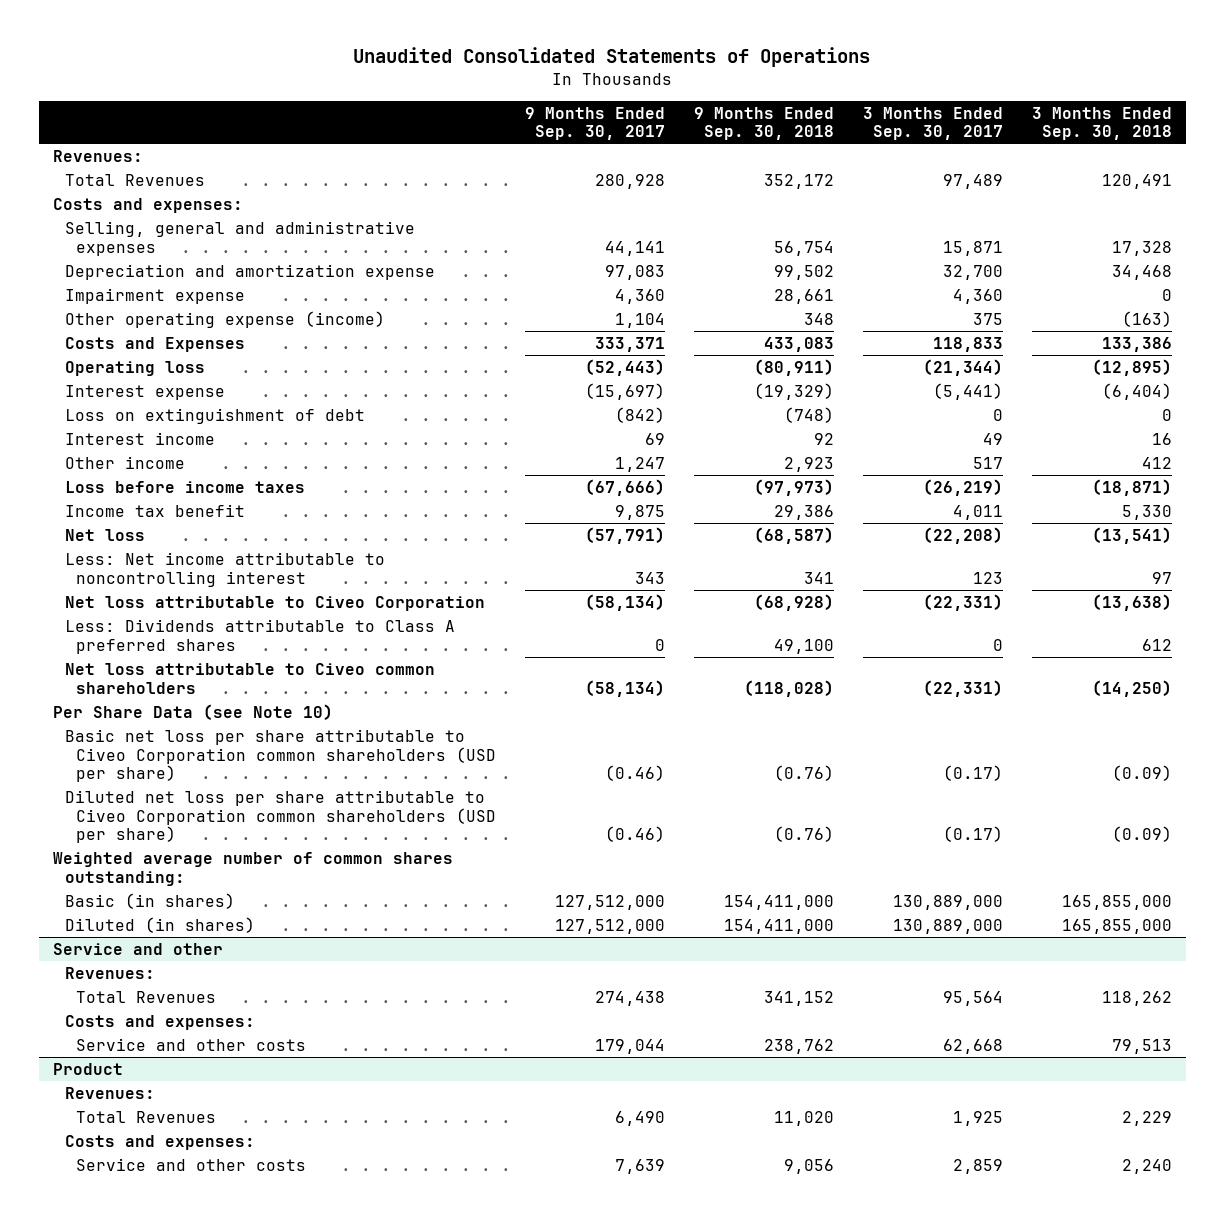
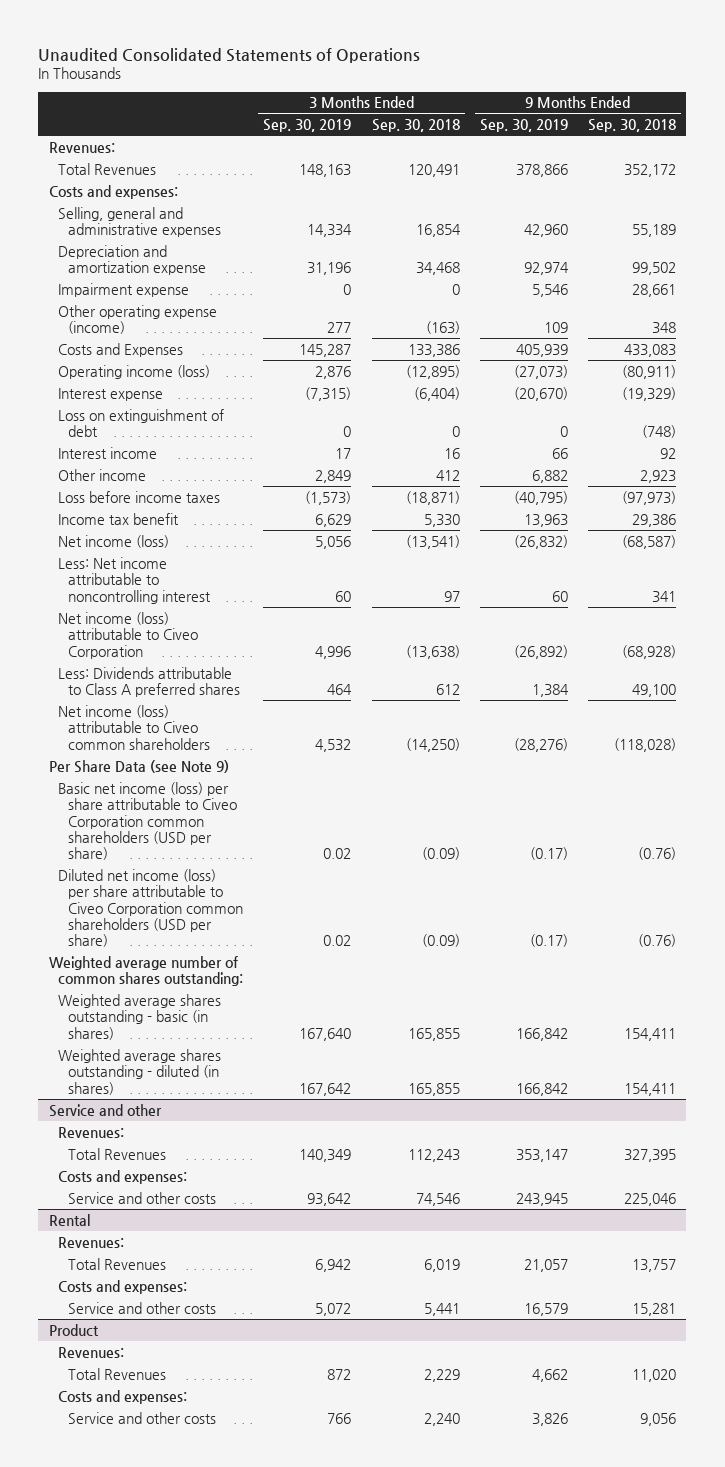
[525,106,666,141] 9 Months Ended Sep. 30, 2017 -> none
[862,106,1003,141] 3 Months Ended Sep. 30, 2017 -> none
none -> [263,119,352,133] Sep. 30, 2019
none -> [480,119,569,133] Sep. 30, 2019
[773,240,834,256] 56,754 -> [632,224,677,238] 55,189
[1111,240,1172,256] 17,328 -> [415,224,461,238] 16,854
[64,360,205,376] Operating loss -> [58,364,211,379] Operating income (loss)
[64,528,145,541] Net loss -> [58,534,170,548] Net income (loss)
[64,595,485,611] Net loss attributable to Civeo Corporation -> [58,611,198,659] Net income (loss) attributable to Civeo Corporation
[64,662,435,694] Net loss attributable to Civeo common shareholders -> [58,704,210,750] Net income (loss) attributable to Civeo common shareholders
[52,703,333,720] Per Share Data (see Note 10) -> [48,759,229,773] Per Share Data (see Note 9)
[64,728,497,783] Basic net loss per share attributable to Civeo Corporation common shareholders (USD per share) -> [58,781,237,861] Basic net income (loss) per share attributable to Civeo Corporation common shareholders (USD per share)
[64,789,497,844] Diluted net loss per share attributable to Civeo Corporation common shareholders (USD per share) -> [58,868,243,948] Diluted net income (loss) per share attributable to Civeo Corporation common shareholders (USD per share)
[64,892,235,909] Basic (in shares) -> [58,993,222,1040] Weighted average shares outstanding - basic (in shares)
[723,894,834,910] 154,411,000 -> [624,1027,677,1041] 154,411
[1061,894,1172,910] 165,855,000 -> [407,1027,460,1041] 165,855
[64,916,255,933] Diluted (in shares) -> [58,1048,222,1095] Weighted average shares outstanding - diluted (in shares)
[723,918,834,934] 154,411,000 -> [624,1082,677,1096] 154,411
[1061,918,1172,934] 165,855,000 -> [407,1082,460,1096] 165,855
[763,990,834,1006] 341,152 -> [624,1148,677,1162] 327,395
[1101,990,1172,1006] 118,262 -> [407,1148,460,1162] 112,243
[763,1038,834,1054] 238,762 -> [624,1192,677,1206] 225,046
[1111,1038,1172,1054] 79,513 -> [415,1192,460,1206] 74,546
none -> [48,1213,90,1226] Rental
none -> [58,1236,125,1248] Revenues:
none -> [67,1257,166,1270] Total Revenues
none -> [58,1279,188,1294] Costs and expenses:
none -> [67,1301,216,1314] Service and other costs

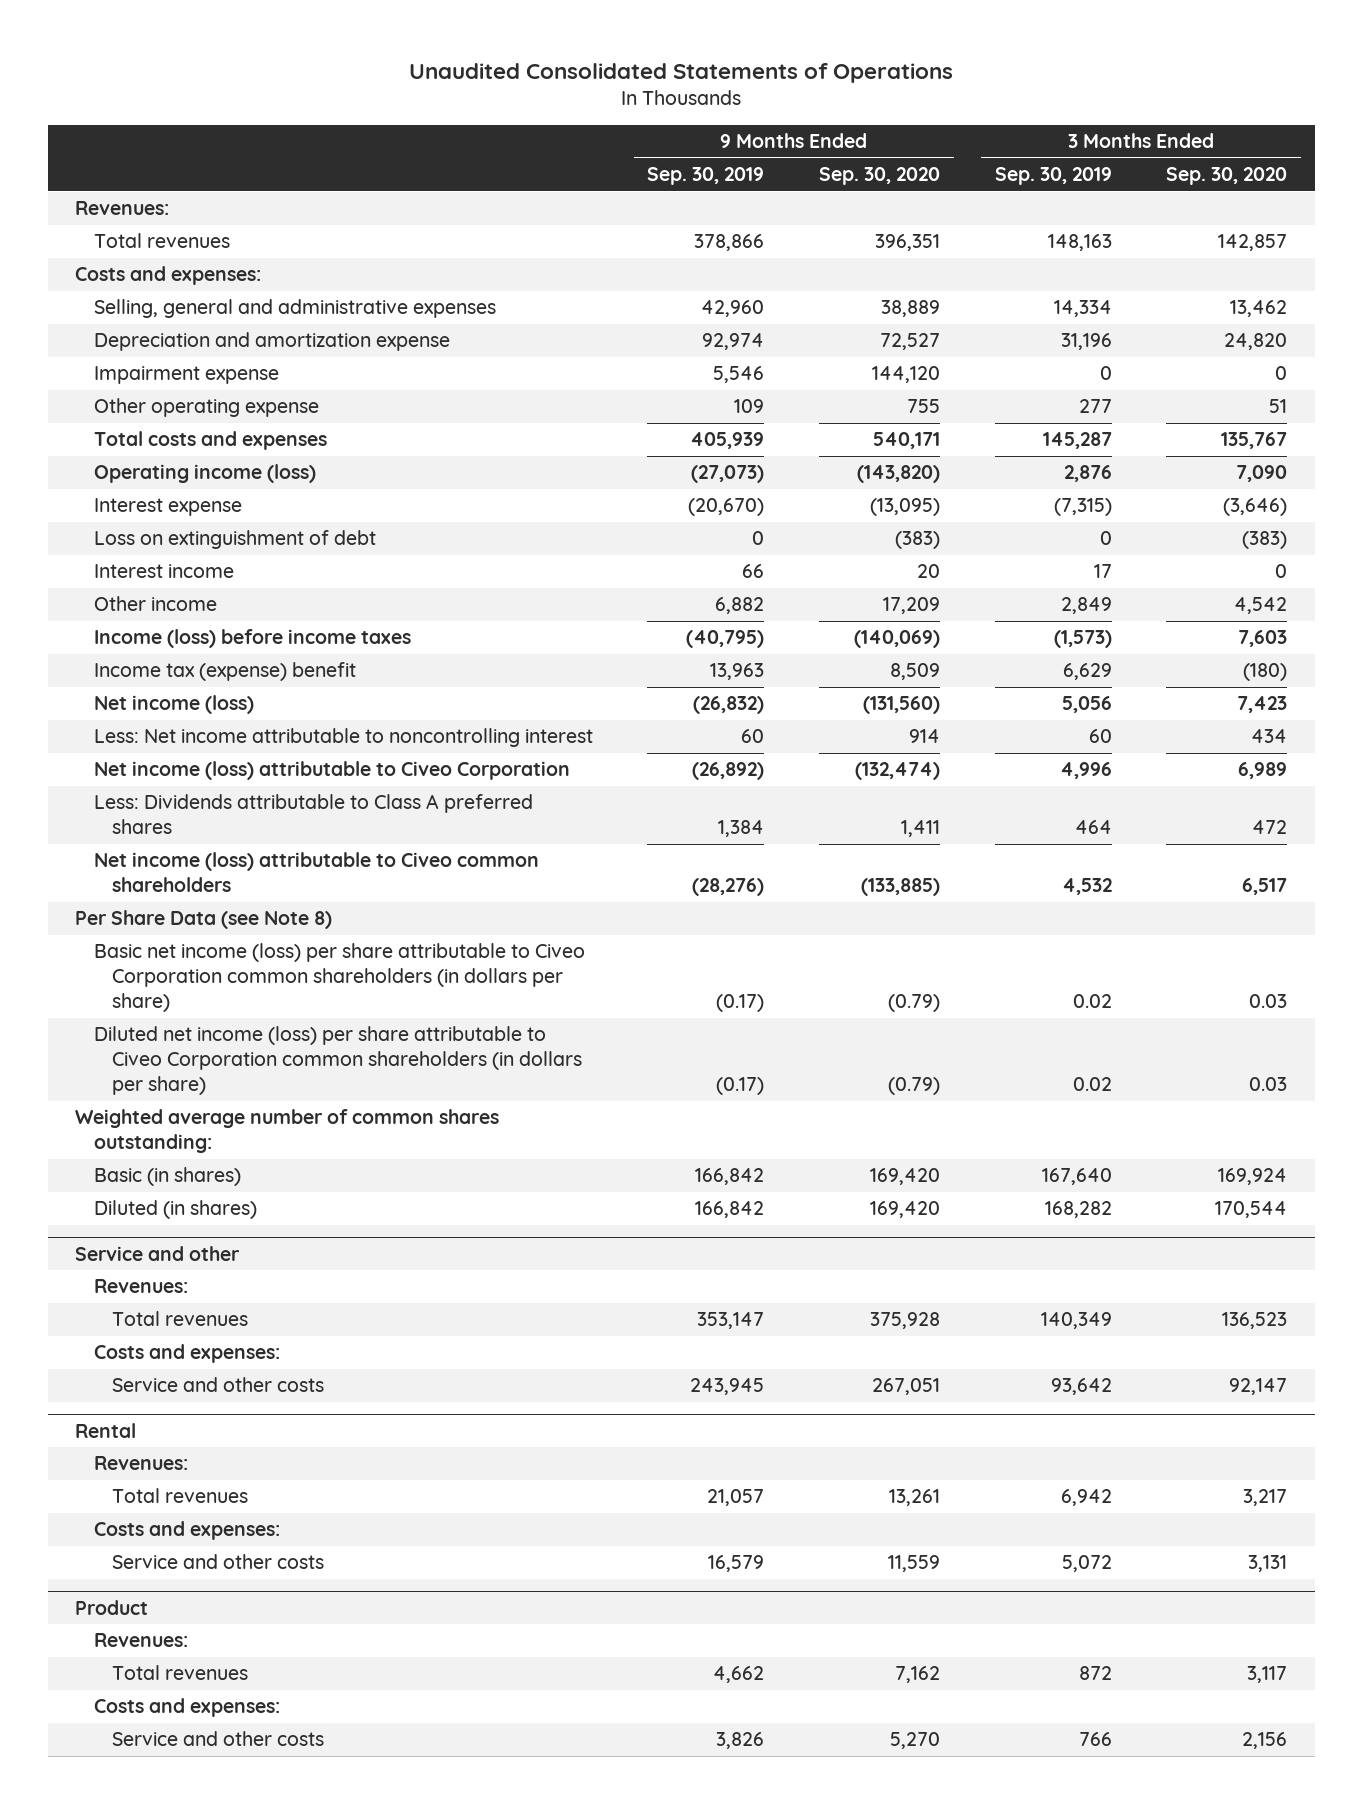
[371,119,460,133] Sep. 30, 2018 -> none
[588,119,677,133] Sep. 30, 2018 -> none
none -> [818,167,940,186] Sep. 30, 2020
none -> [1166,167,1288,186] Sep. 30, 2020
[58,162,157,175] Total Revenues -> [93,233,230,249] Total revenues
[58,304,218,335] Other operating expense (income) -> [93,398,319,418] Other operating expense
[58,342,184,357] Costs and Expenses -> [93,431,327,451] Total costs and expenses
[58,490,221,503] Loss before income taxes -> [93,629,411,649] Income (loss) before income taxes
[58,512,180,525] Income tax benefit -> [93,662,356,682] Income tax (expense) benefit
[48,759,229,773] Per Share Data (see Note 9) -> [75,910,333,930] Per Share Data (see Note 8)
[58,781,237,861] Basic net income (loss) per share attributable to Civeo Corporation common shareholders (USD per share) -> [93,943,585,1013] Basic net income (loss) per share attributable to Civeo Corporation common shareholders (in dollars per share)
[58,868,243,948] Diluted net income (loss) per share attributable to Civeo Corporation common shareholders (USD per share) -> [93,1026,582,1096] Diluted net income (loss) per share attributable to Civeo Corporation common shareholders (in dollars per share)
[58,993,222,1040] Weighted average shares outstanding - basic (in shares) -> [93,1167,241,1187] Basic (in shares)
[58,1048,222,1095] Weighted average shares outstanding - diluted (in shares) -> [93,1200,257,1220] Diluted (in shares)
[299,1082,352,1096] 167,642 -> [1044,1201,1112,1219] 168,282
[67,1147,166,1160] Total Revenues -> [111,1311,248,1327] Total revenues
[67,1257,166,1270] Total Revenues -> [111,1488,248,1504] Total revenues
[67,1367,166,1380] Total Revenues -> [111,1665,248,1681] Total revenues

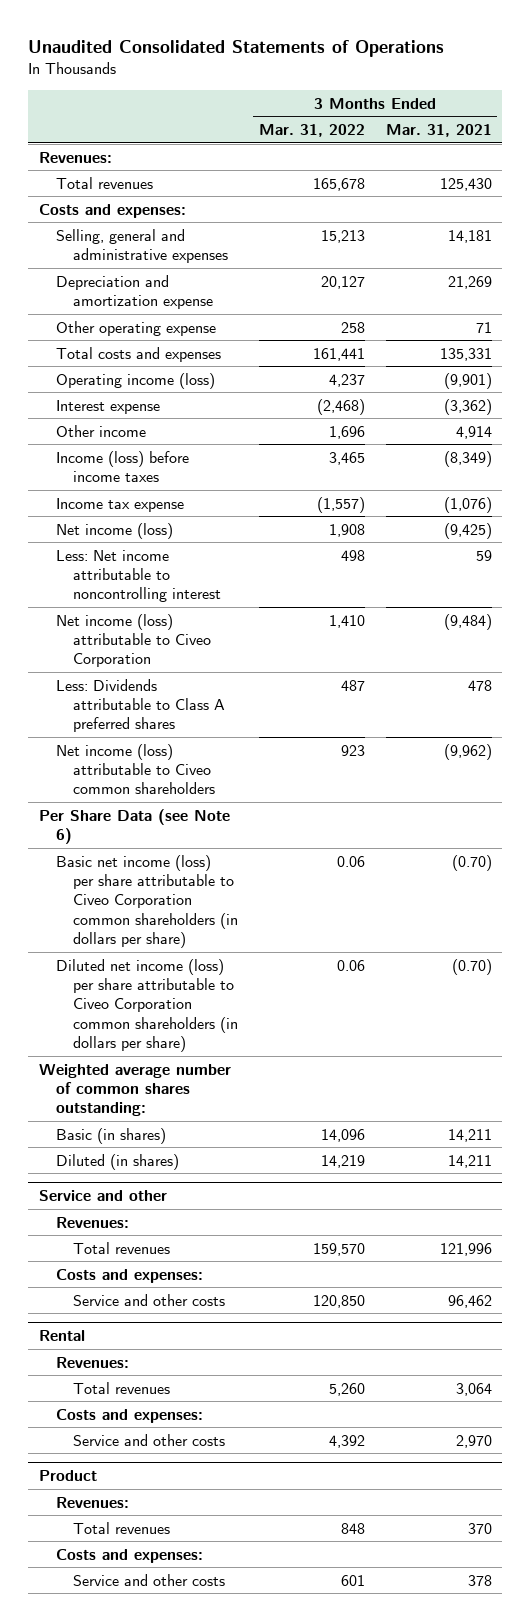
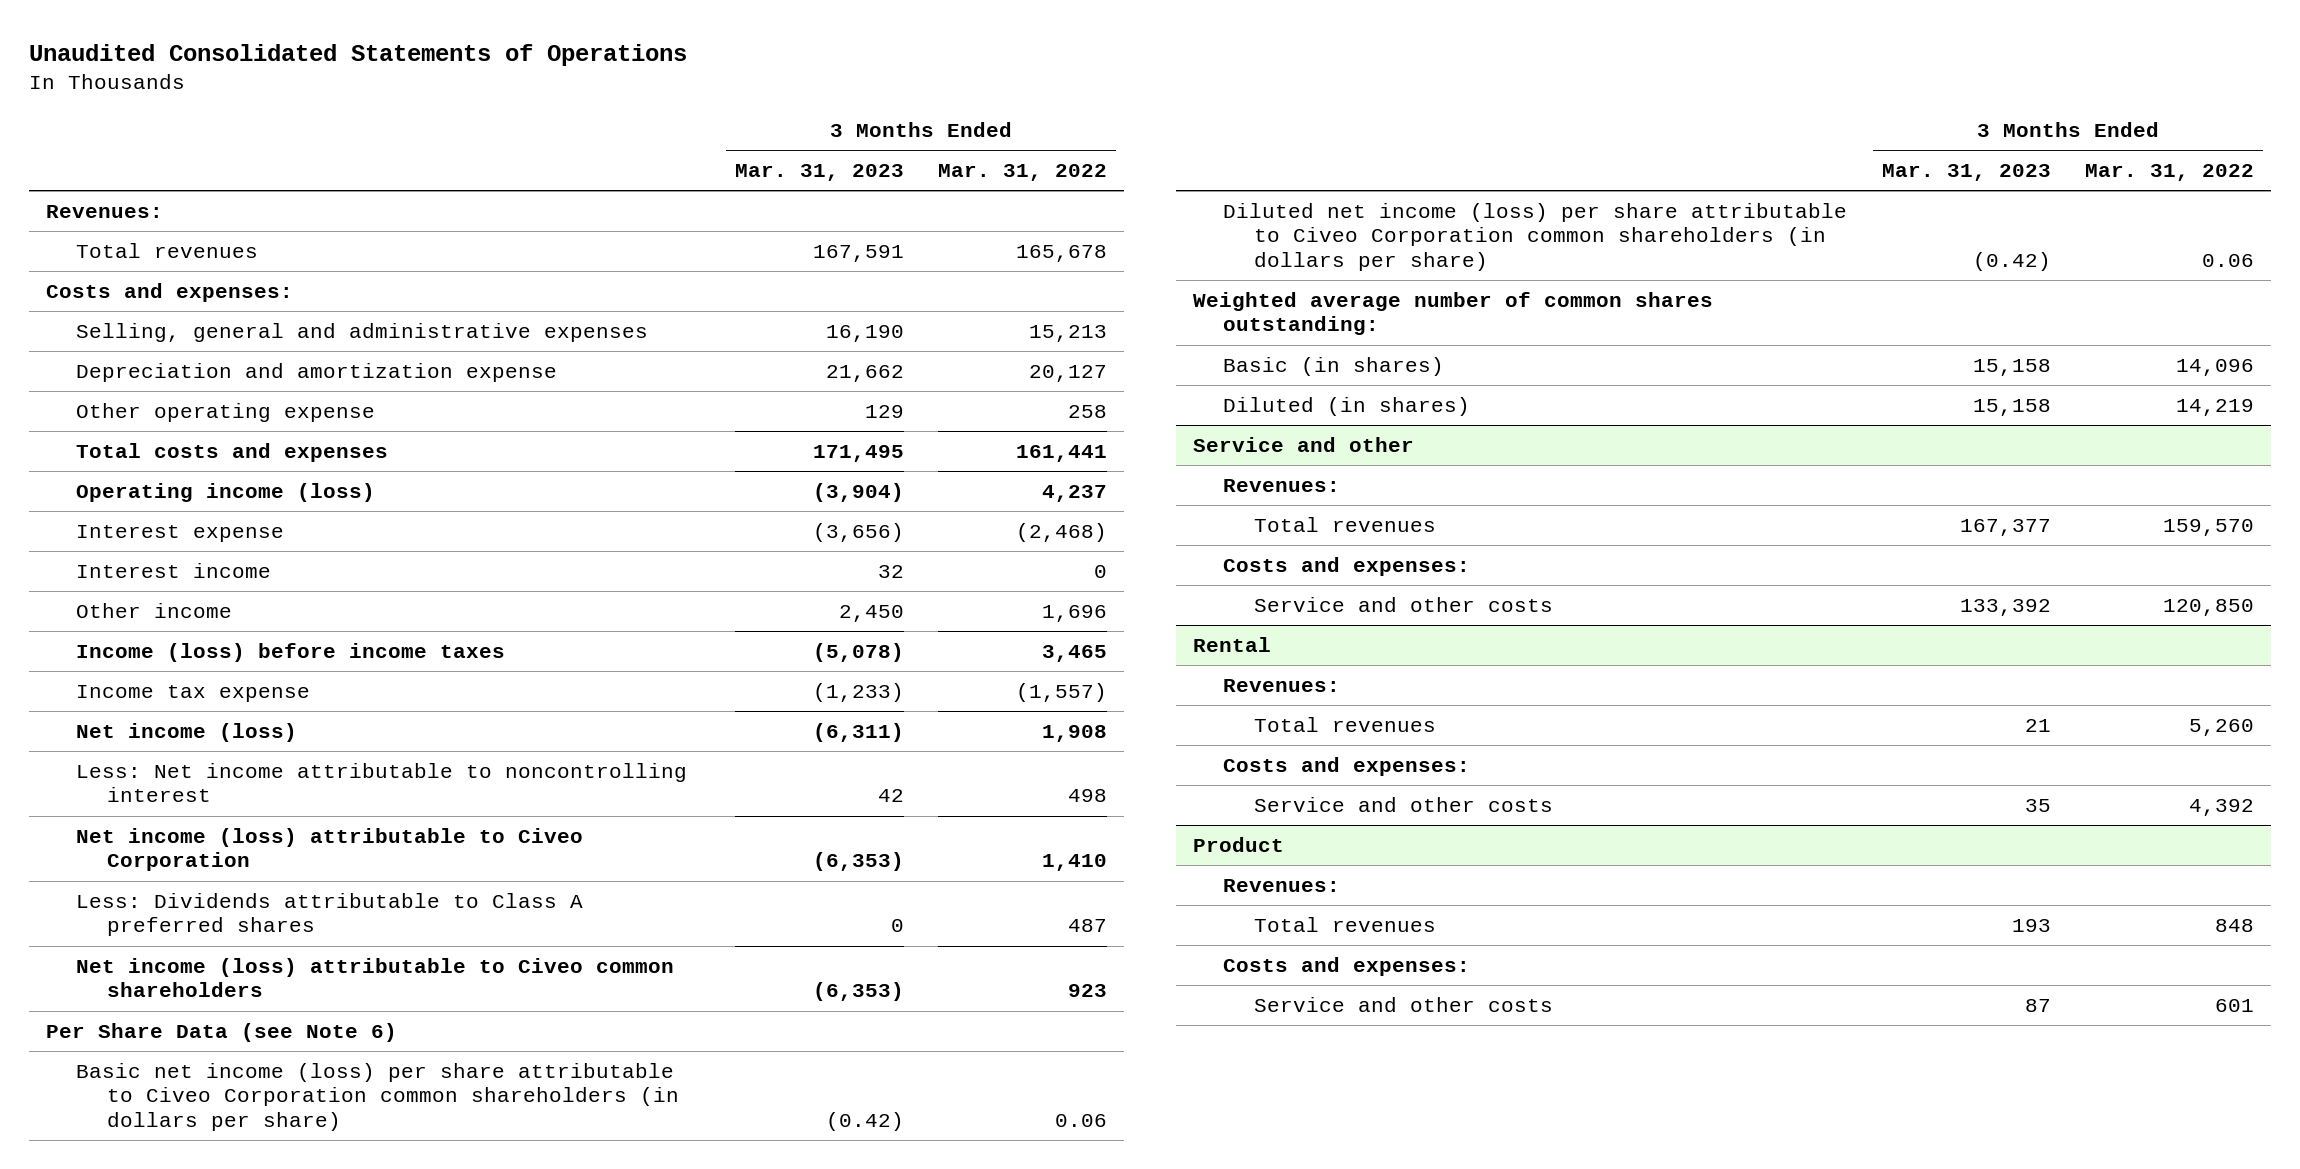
[385,124,492,138] Mar. 31, 2021 -> none
none -> [734,164,904,182] Mar. 31, 2023
none -> [76,562,272,578] Interest income

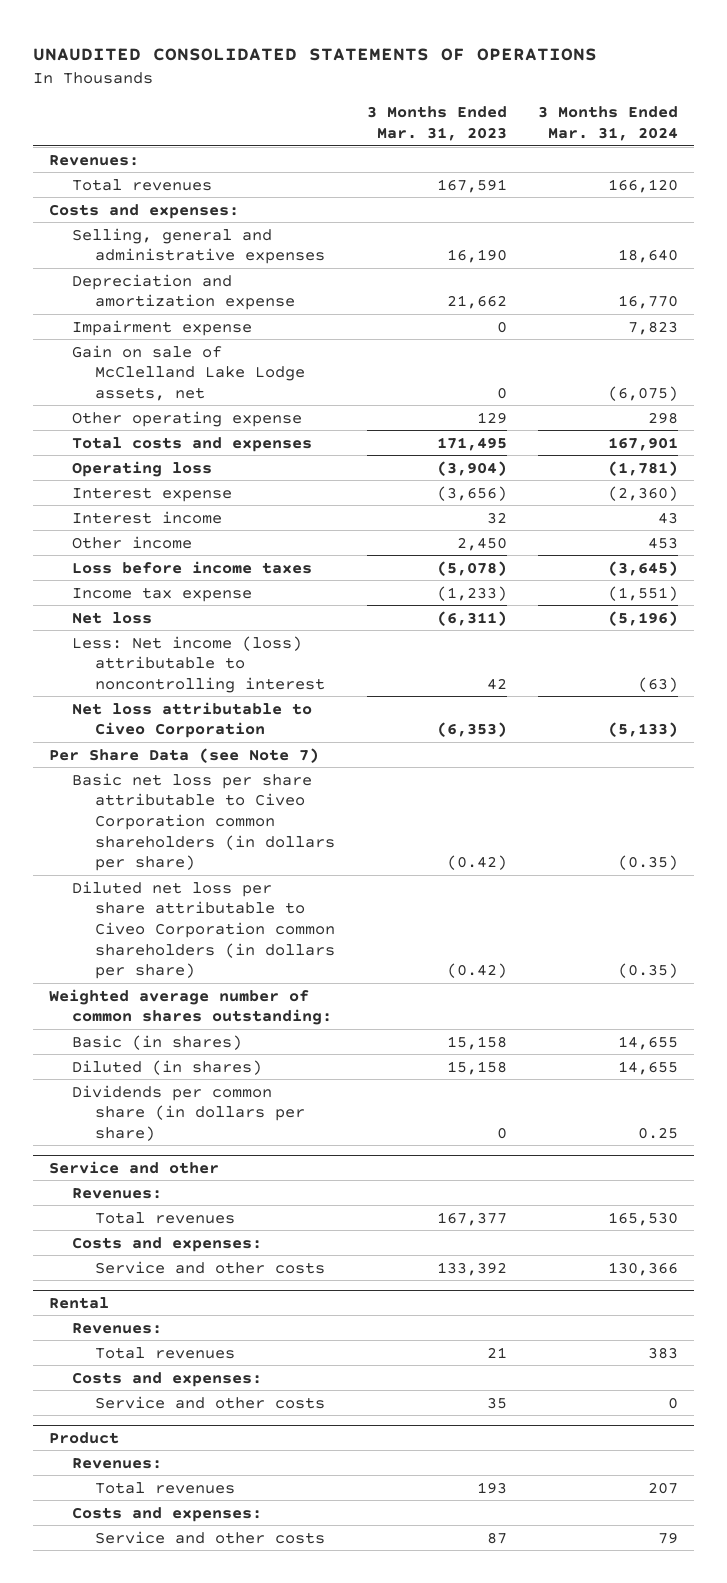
[29,44,688,67] Unaudited Consolidated Statements of Operations -> [33,47,598,61] UNAUDITED CONSOLIDATED STATEMENTS OF OPERATIONS
[938,164,1108,182] Mar. 31, 2022 -> none
none -> [538,106,679,142] 3 Months Ended Mar. 31, 2024
none -> [72,319,253,336] Impairment expense
none -> [72,344,306,401] Gain on sale of McClelland Lake Lodge assets, net
[76,482,376,502] Operating income (loss) -> [72,460,213,477] Operating loss
[76,642,506,662] Income (loss) before income taxes -> [72,560,313,574] Loss before income taxes
[76,892,584,937] Less: Dividends attributable to Class A preferred shares -> none
[76,957,675,998] Net income (loss) attributable to Civeo common shareholders -> none
[76,722,298,742] Net income (loss) -> [72,611,153,624] Net loss
[76,762,688,803] Less: Net income attributable to noncontrolling interest -> [72,635,326,693] Less: Net income (loss) attributable to noncontrolling interest
[76,827,584,872] Net income (loss) attributable to Civeo Corporation -> [72,701,313,739] Net loss attributable to Civeo Corporation
[46,1022,398,1042] Per Share Data (see Note 6) -> [48,747,319,763] Per Share Data (see Note 7)
[76,1062,679,1131] Basic net income (loss) per share attributable to Civeo Corporation common shareholders (in dollars per share) -> [72,772,336,872] Basic net loss per share attributable to Civeo Corporation common shareholders (in dollars per share)
[1223,202,1848,271] Diluted net income (loss) per share attributable to Civeo Corporation common shareholders (in dollars per share) -> [72,880,336,980] Diluted net loss per share attributable to Civeo Corporation common shareholders (in dollars per share)
none -> [72,1084,306,1141] Dividends per common share (in dollars per share)

